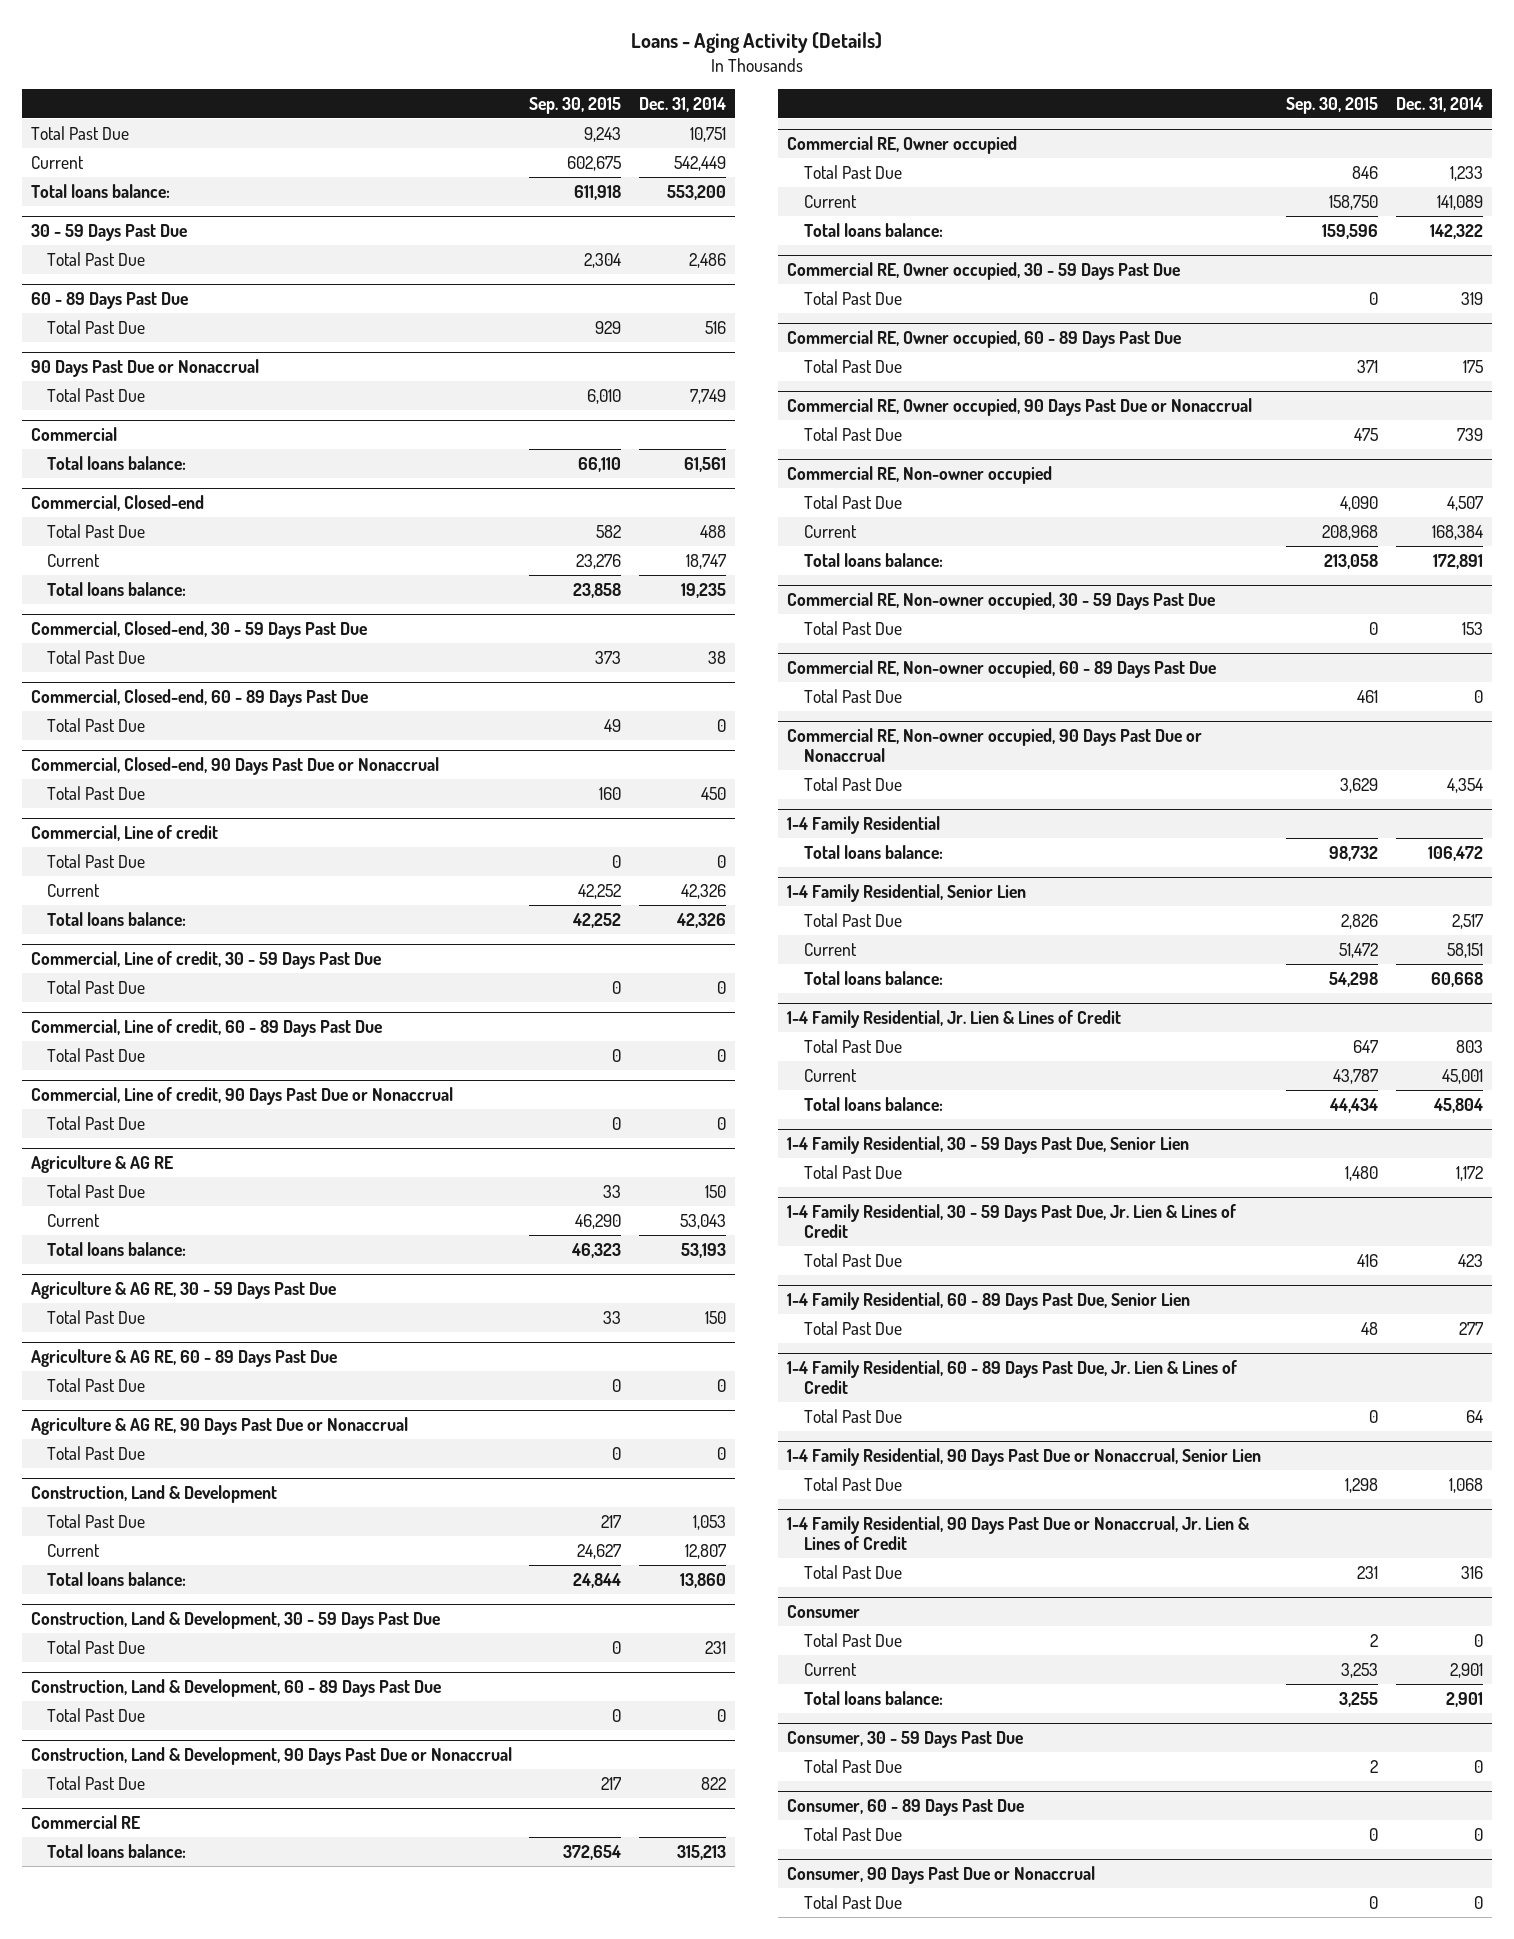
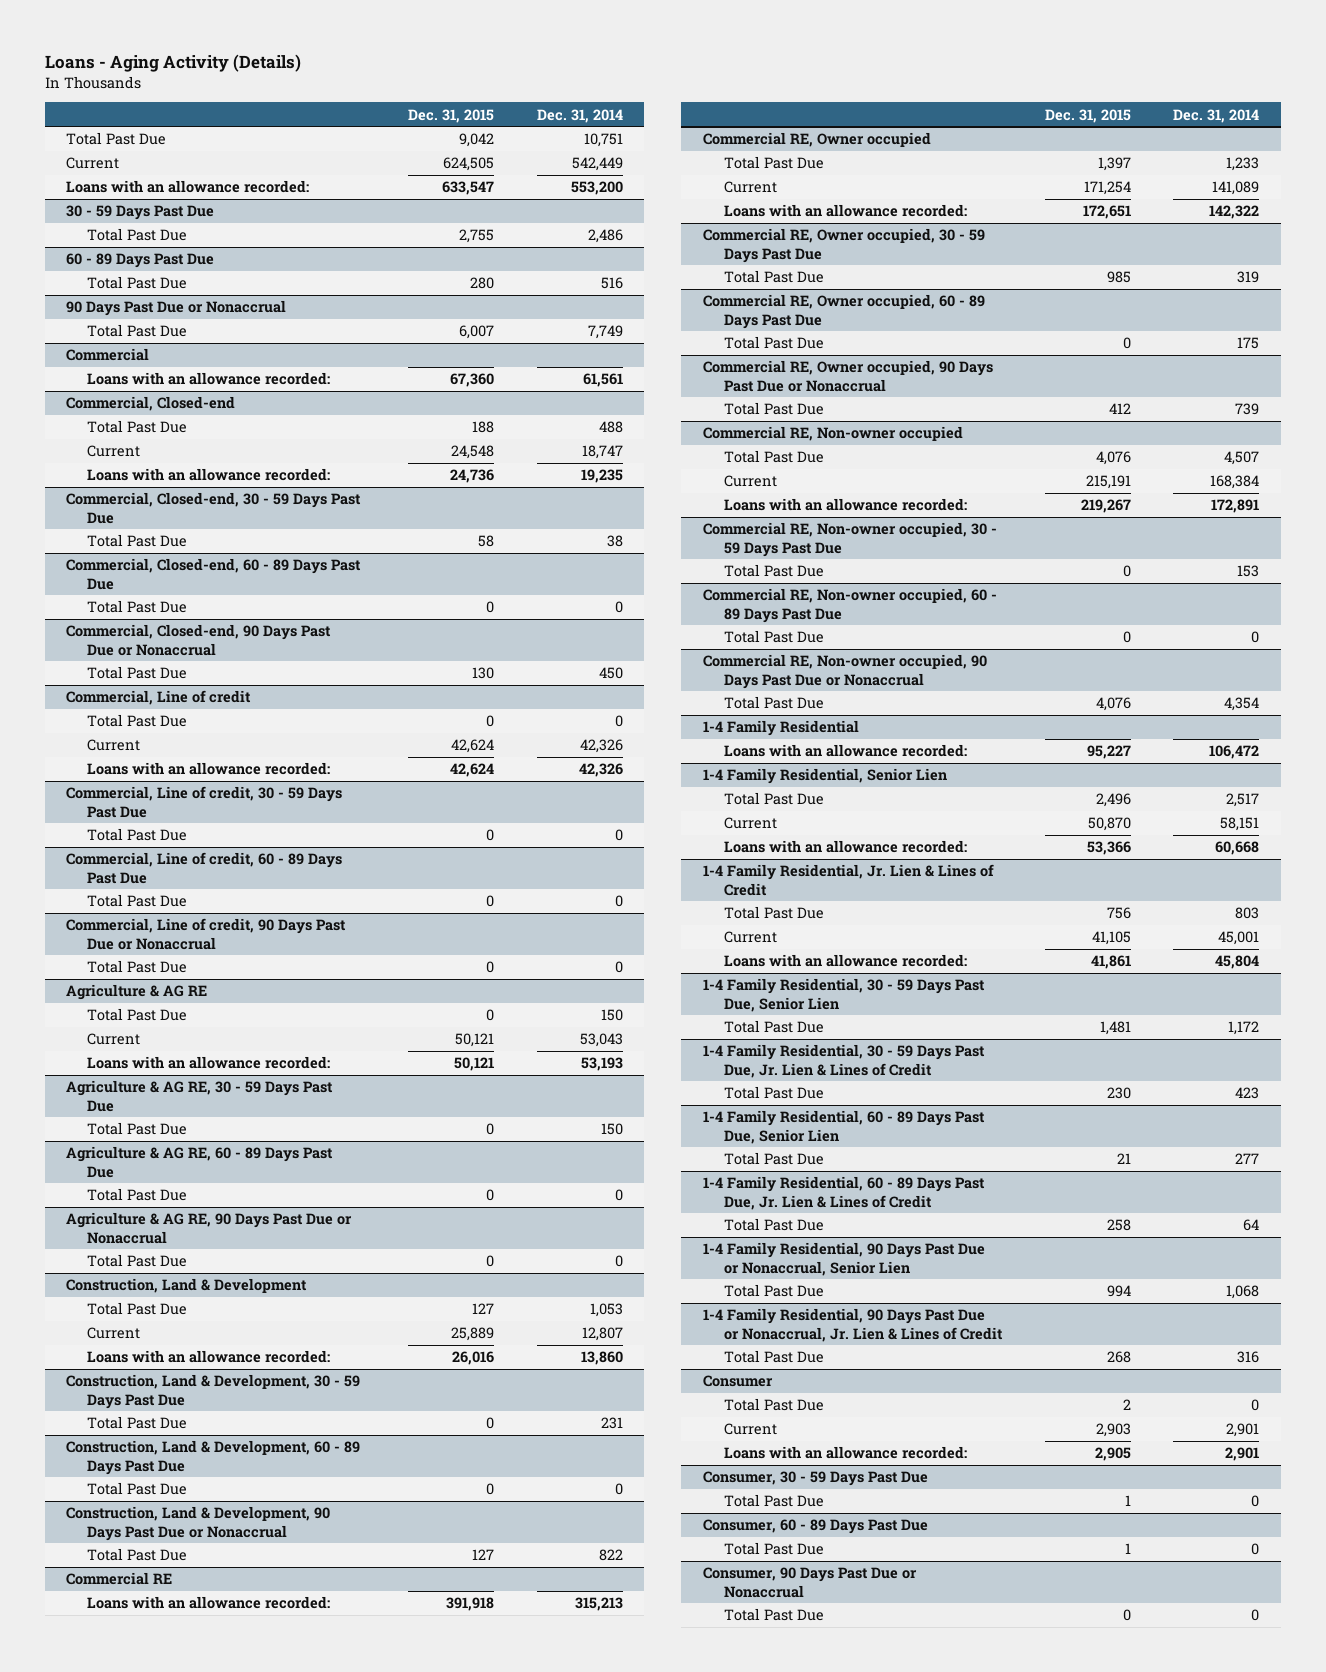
[529,96,622,114] Sep. 30, 2015 -> none
none -> [408,108,495,123] Dec. 31, 2015
[30,183,170,198] Total loans balance: -> [66,180,310,194] Loans with an allowance recorded:
[47,455,187,470] Total loans balance: -> [87,372,331,386] Loans with an allowance recorded:
[47,581,187,596] Total loans balance: -> [87,468,331,482] Loans with an allowance recorded:
[47,911,187,926] Total loans balance: -> [87,762,331,776] Loans with an allowance recorded:
[47,1241,187,1256] Total loans balance: -> [87,1056,331,1070] Loans with an allowance recorded:
[47,1571,187,1586] Total loans balance: -> [87,1350,331,1364] Loans with an allowance recorded:
[47,1843,187,1858] Total loans balance: -> [87,1596,331,1610] Loans with an allowance recorded:
[804,222,944,237] Total loans balance: -> [723,204,967,218] Loans with an allowance recorded:
[804,552,944,567] Total loans balance: -> [723,498,967,512] Loans with an allowance recorded:
[804,844,944,859] Total loans balance: -> [723,744,967,758] Loans with an allowance recorded:
[804,970,944,985] Total loans balance: -> [723,840,967,854] Loans with an allowance recorded:
[804,1096,944,1111] Total loans balance: -> [723,954,967,968] Loans with an allowance recorded:
[804,1690,944,1705] Total loans balance: -> [723,1446,967,1460] Loans with an allowance recorded:

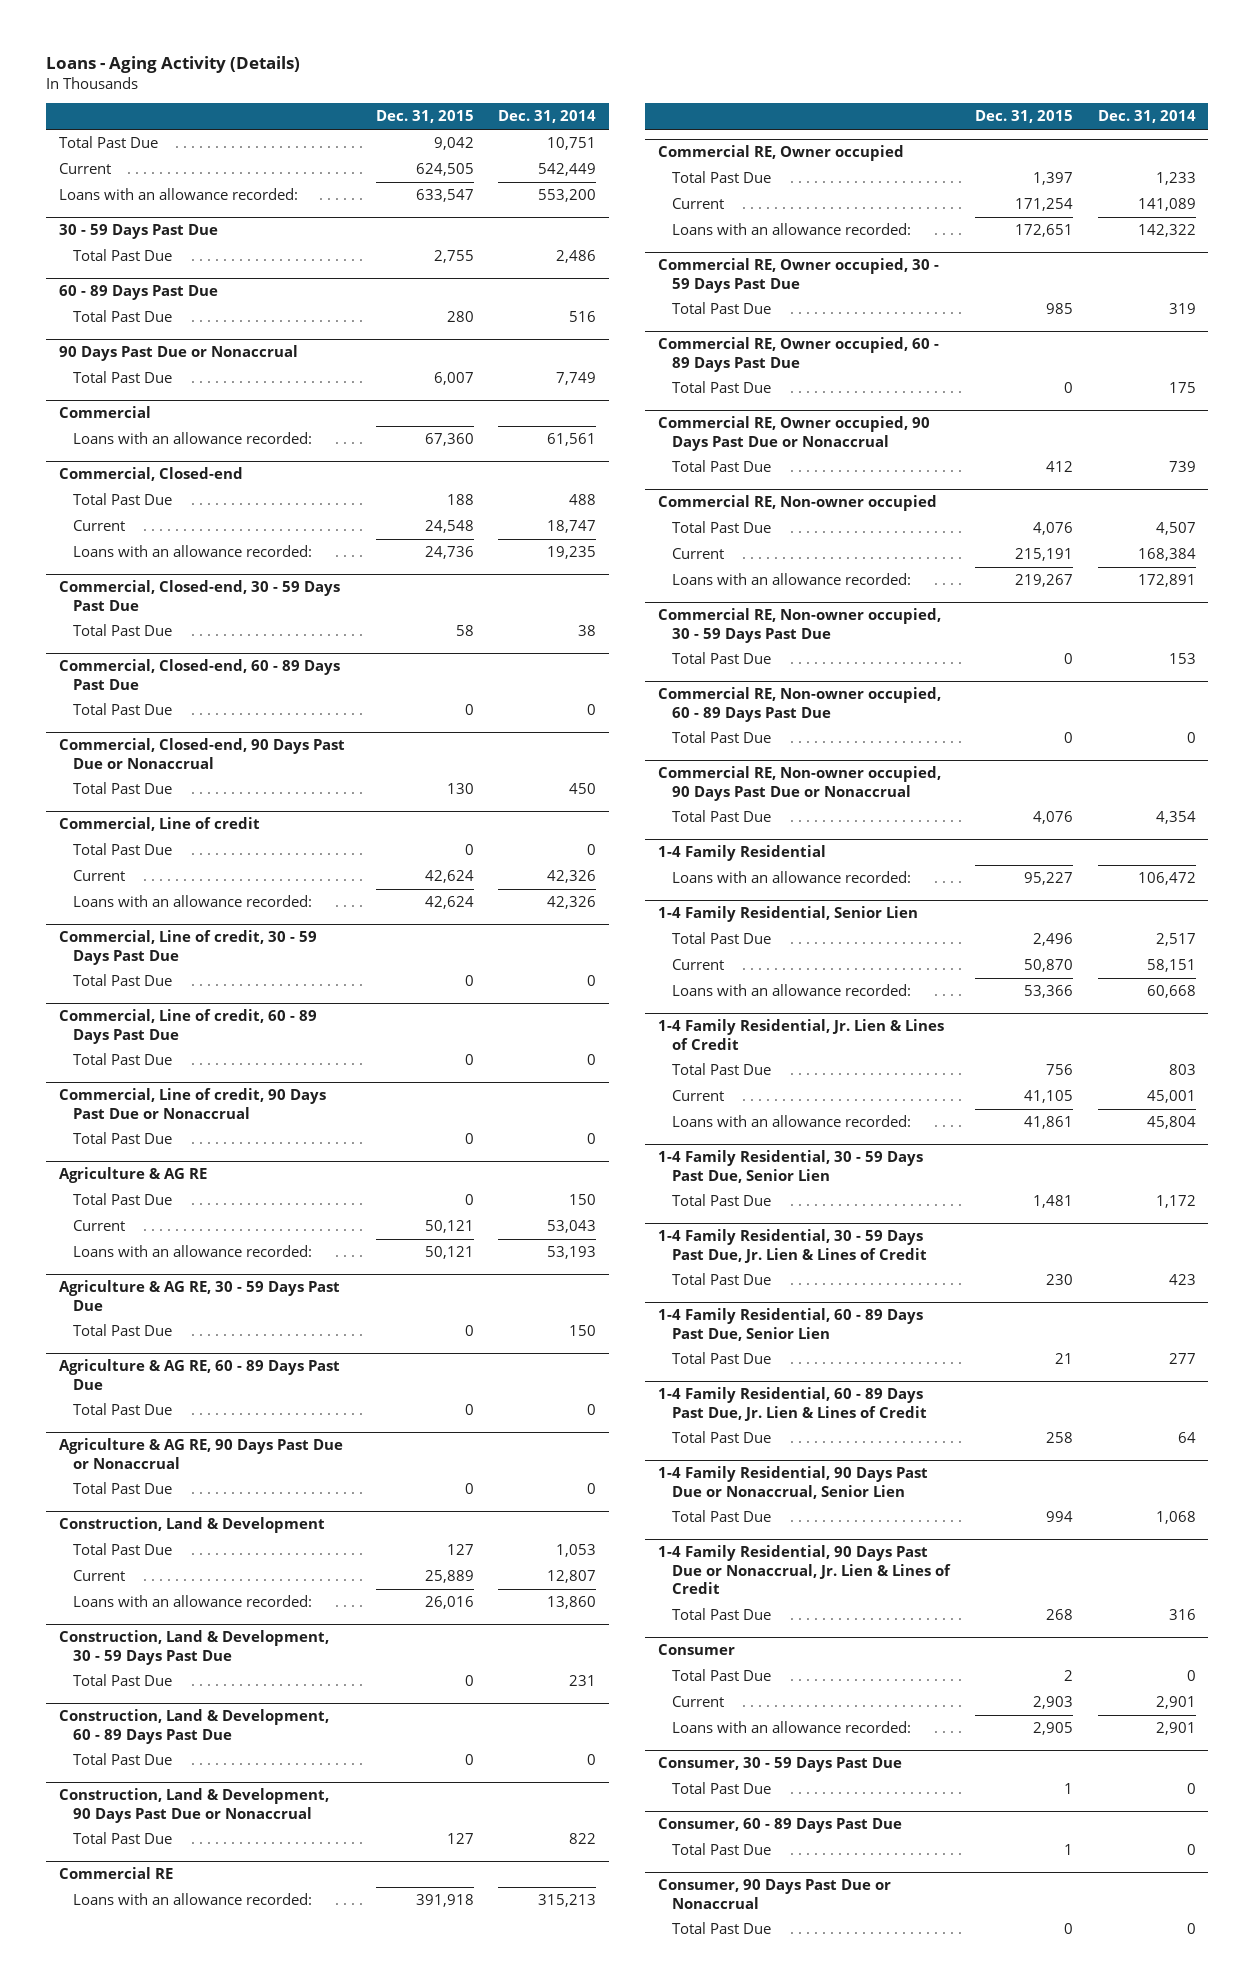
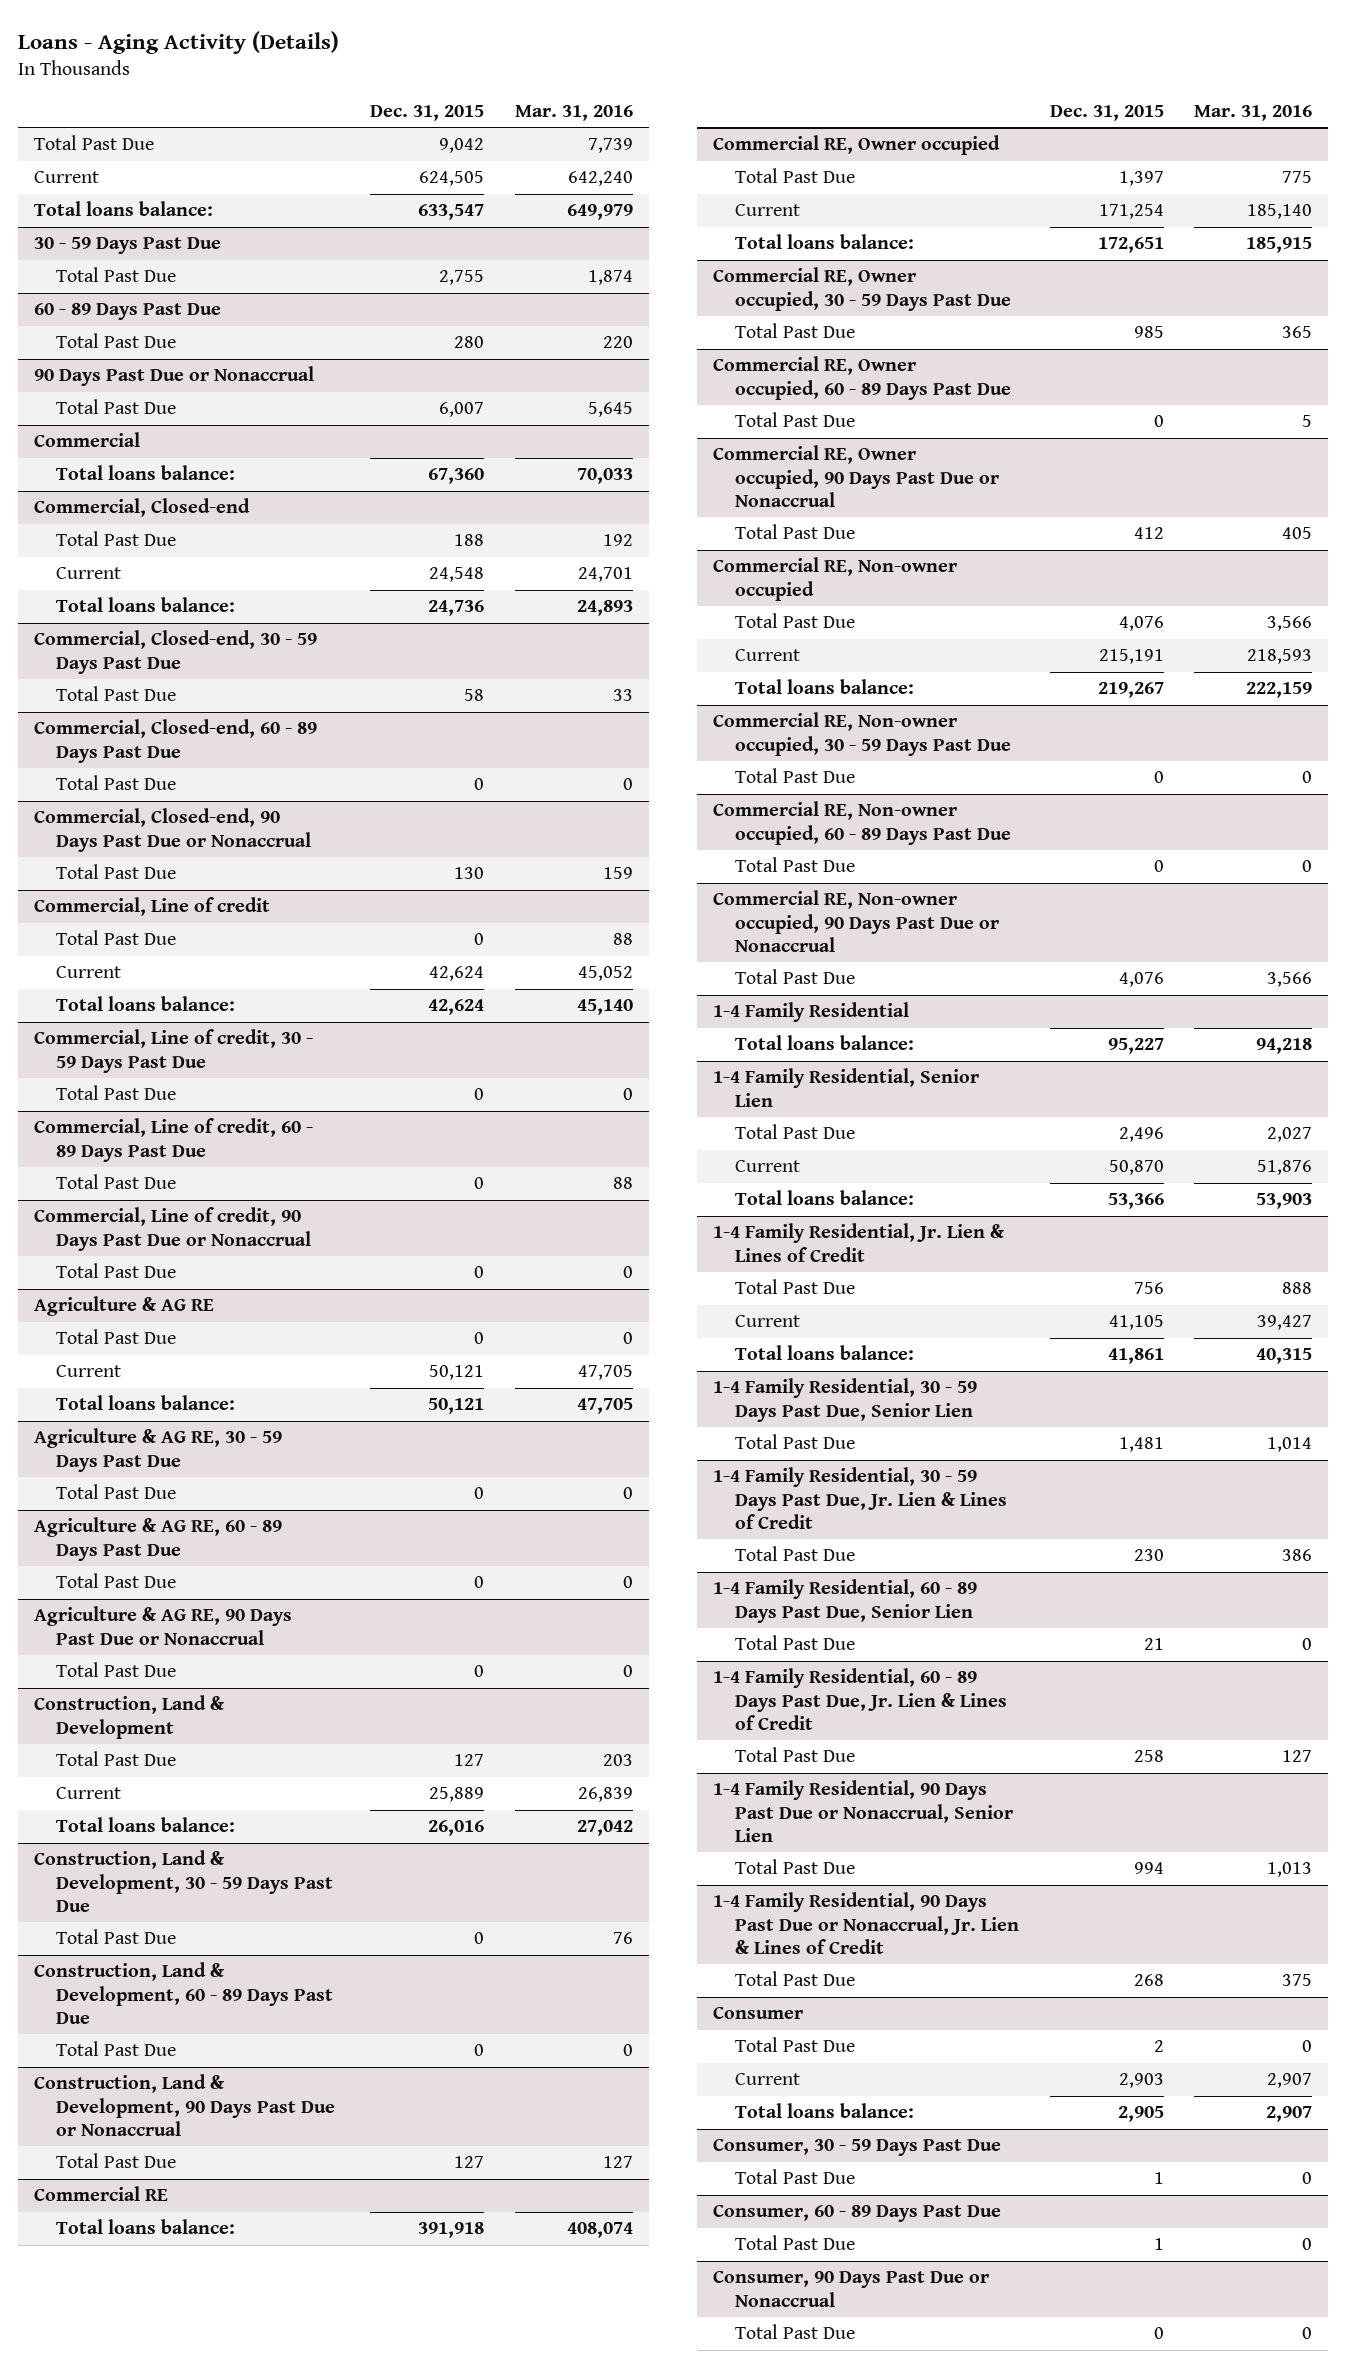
[498,110,597,124] Dec. 31, 2014 -> none
none -> [515,104,634,121] Mar. 31, 2016
[58,188,298,201] Loans with an allowance recorded: -> [33,201,213,217] Total loans balance:
[72,432,312,445] Loans with an allowance recorded: -> [55,465,235,481] Total loans balance:
[72,545,312,558] Loans with an allowance recorded: -> [55,597,235,613] Total loans balance:
[72,895,312,908] Loans with an allowance recorded: -> [55,996,235,1012] Total loans balance:
[72,1245,312,1258] Loans with an allowance recorded: -> [55,1395,235,1411] Total loans balance:
[72,1595,312,1608] Loans with an allowance recorded: -> [55,1817,235,1833] Total loans balance:
[72,1893,312,1906] Loans with an allowance recorded: -> [55,2219,235,2235] Total loans balance:
[672,223,912,236] Loans with an allowance recorded: -> [734,234,914,250] Total loans balance:
[672,573,912,586] Loans with an allowance recorded: -> [734,679,914,695] Total loans balance:
[672,871,912,884] Loans with an allowance recorded: -> [734,1035,914,1051] Total loans balance:
[672,984,912,997] Loans with an allowance recorded: -> [734,1190,914,1206] Total loans balance:
[672,1115,912,1128] Loans with an allowance recorded: -> [734,1345,914,1361] Total loans balance:
[672,1721,912,1734] Loans with an allowance recorded: -> [734,2103,914,2119] Total loans balance:

